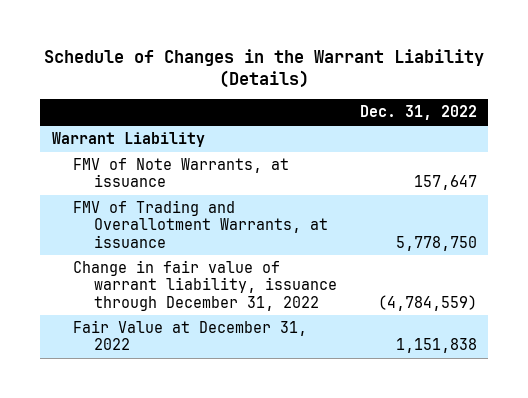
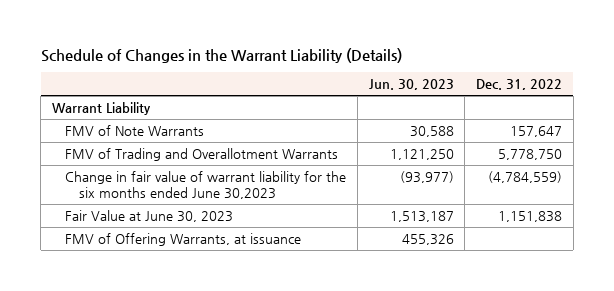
none -> [368,79,454,91] Jun. 30, 2023
[72,158,289,188] FMV of Note Warrants, at issuance -> [65,124,205,136] FMV of Note Warrants
[72,200,329,248] FMV of Trading and Overallotment Warrants, at issuance -> [65,147,339,161] FMV of Trading and Overallotment Warrants
[72,260,338,311] Change in fair value of warrant liability, issuance through December 31, 2022 -> [65,170,347,199] Change in fair value of warrant liability for the six months ended June 30,2023
[72,320,307,351] Fair Value at December 31, 2022 -> [65,209,234,222] Fair Value at June 30, 2023
none -> [65,232,302,246] FMV of Offering Warrants, at issuance

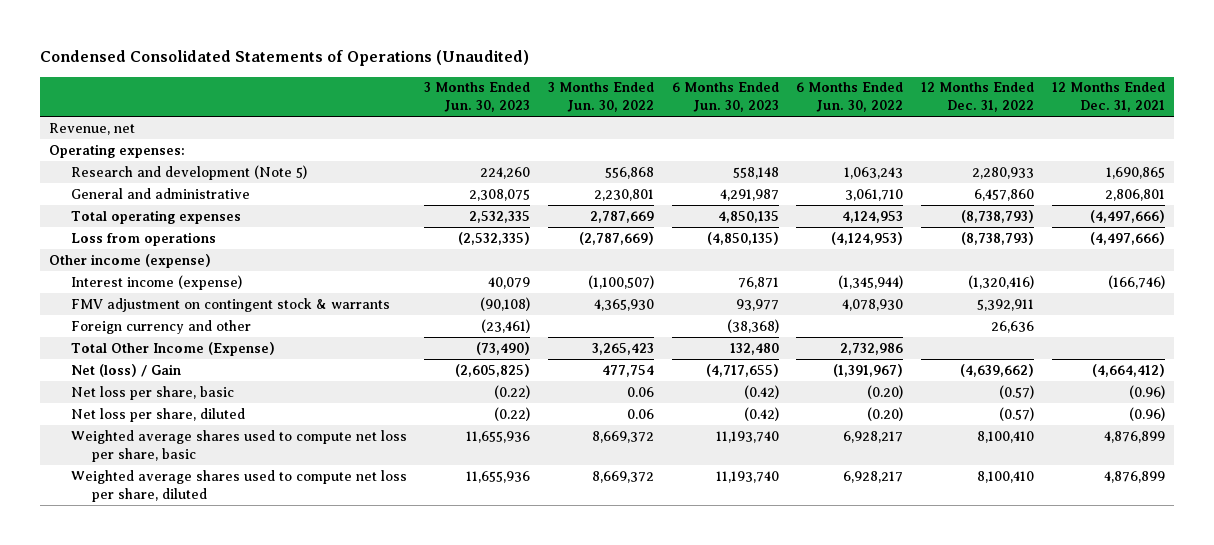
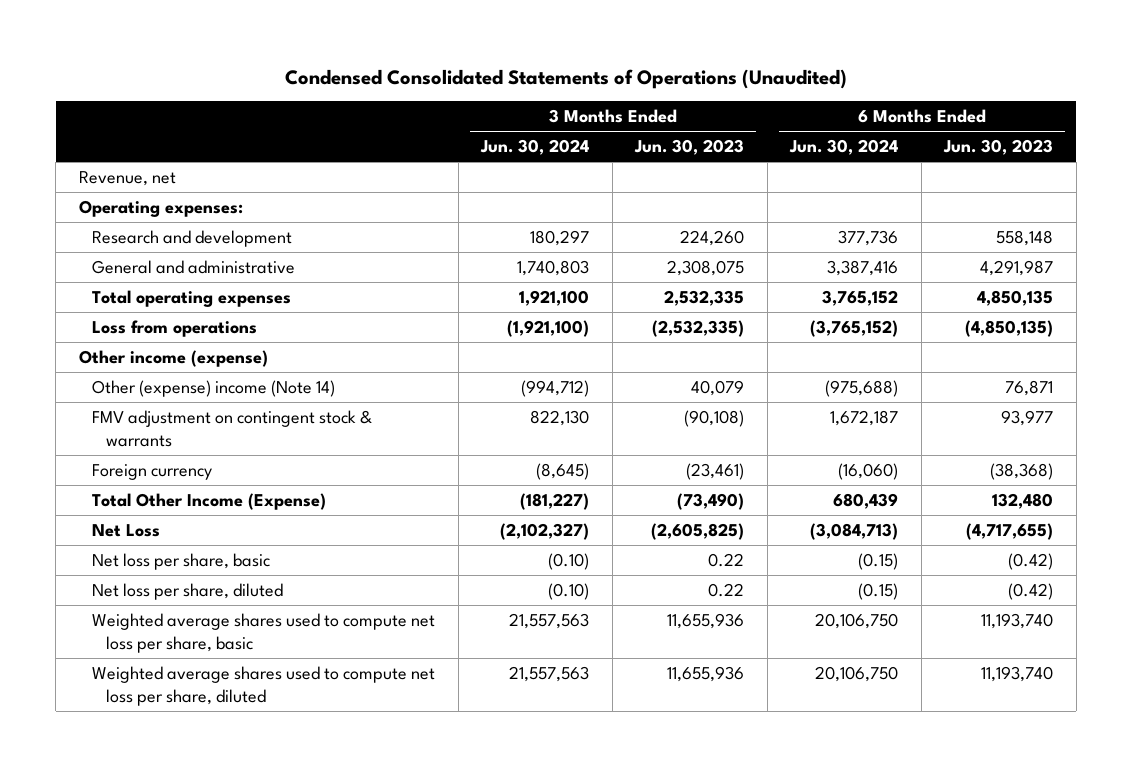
[547,82,654,113] 3 Months Ended Jun. 30, 2022 -> none
[796,82,904,113] 6 Months Ended Jun. 30, 2022 -> none
[921,82,1035,113] 12 Months Ended Dec. 31, 2022 -> none
[1051,82,1165,113] 12 Months Ended Dec. 31, 2021 -> none
none -> [480,139,590,156] Jun. 30, 2024
none -> [789,139,899,156] Jun. 30, 2024
[70,164,307,180] Research and development (Note 5) -> [92,229,293,247] Research and development
[70,274,242,290] Interest income (expense) -> [92,379,336,397] Other (expense) income (Note 14)
[70,319,251,334] Foreign currency and other -> [92,463,213,480] Foreign currency
[70,363,181,377] Net (loss) / Gain -> [92,523,161,537] Net Loss
[494,384,531,399] (0.22) -> [708,552,745,567] 0.22
[494,406,531,421] (0.22) -> [708,582,745,597] 0.22

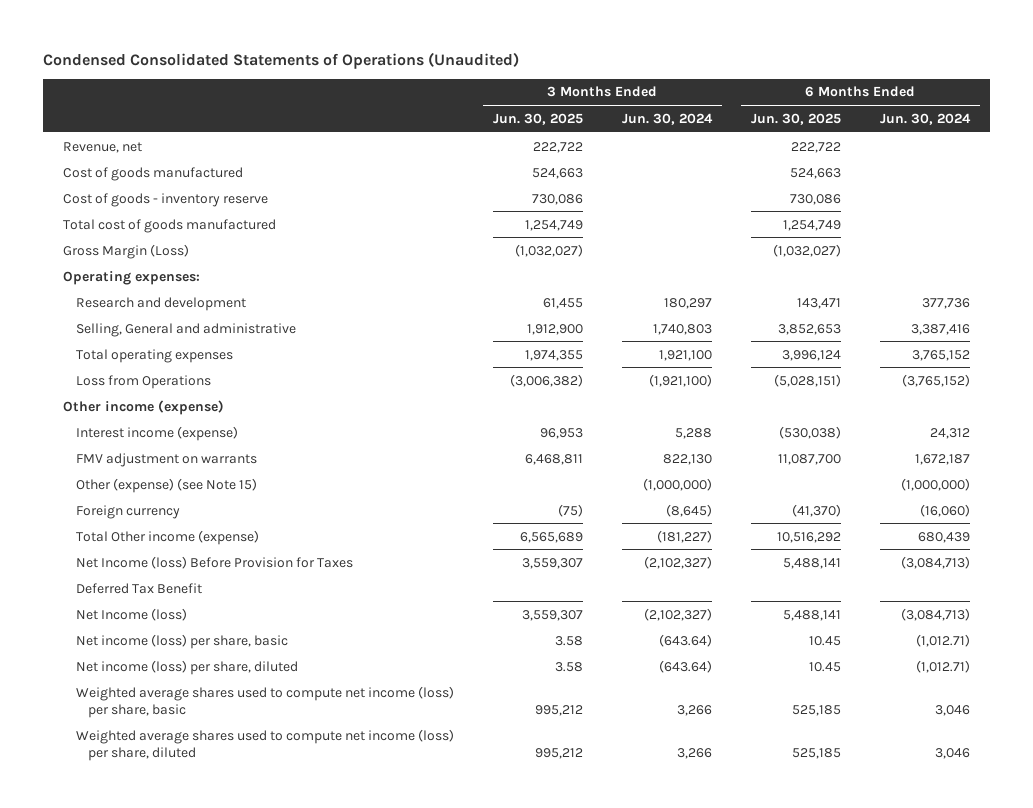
[634,139,745,156] Jun. 30, 2023 -> none
[943,139,1054,156] Jun. 30, 2023 -> none
none -> [492,112,583,125] Jun. 30, 2025
none -> [750,112,841,125] Jun. 30, 2025
none -> [62,166,243,181] Cost of goods manufactured
none -> [62,192,268,207] Cost of goods - inventory reserve
none -> [62,218,276,233] Total cost of goods manufactured
none -> [62,243,189,259] Gross Margin (Loss)
[92,259,296,274] General and administrative -> [75,322,296,337] Selling, General and administrative
[92,319,258,337] Loss from operations -> [75,374,211,389] Loss from Operations
[92,379,336,397] Other (expense) income (Note 14) -> none
none -> [75,425,238,441] Interest income (expense)
[92,409,373,447] FMV adjustment on contingent stock & warrants -> [75,452,257,467] FMV adjustment on warrants
none -> [75,477,257,493] Other (expense) (see Note 15)
[92,492,327,510] Total Other Income (Expense) -> [75,529,259,545] Total Other income (expense)
none -> [75,555,353,569] Net Income (loss) Before Provision for Taxes
none -> [75,582,202,594] Deferred Tax Benefit
[92,523,161,537] Net Loss -> [75,607,187,621] Net Income (loss)
[92,552,271,570] Net loss per share, basic -> [75,633,288,649] Net income (loss) per share, basic
[548,552,590,570] (0.10) -> [658,633,712,647] (643.64)
[858,552,899,570] (0.15) -> [916,633,971,647] (1,012.71)
[92,582,284,600] Net loss per share, diluted -> [75,659,298,675] Net income (loss) per share, diluted
[548,582,590,600] (0.10) -> [658,659,712,673] (643.64)
[858,582,899,600] (0.15) -> [916,659,971,673] (1,012.71)
[92,612,436,653] Weighted average shares used to compute net loss per share, basic -> [75,685,454,718] Weighted average shares used to compute net income (loss) per share, basic
[509,612,590,629] 21,557,563 -> [676,704,712,716] 3,266
[815,612,899,629] 20,106,750 -> [935,704,971,716] 3,046
[92,665,436,706] Weighted average shares used to compute net loss per share, diluted -> [75,728,454,761] Weighted average shares used to compute net income (loss) per share, diluted
[509,665,590,682] 21,557,563 -> [676,747,712,759] 3,266
[815,665,899,682] 20,106,750 -> [935,747,971,759] 3,046

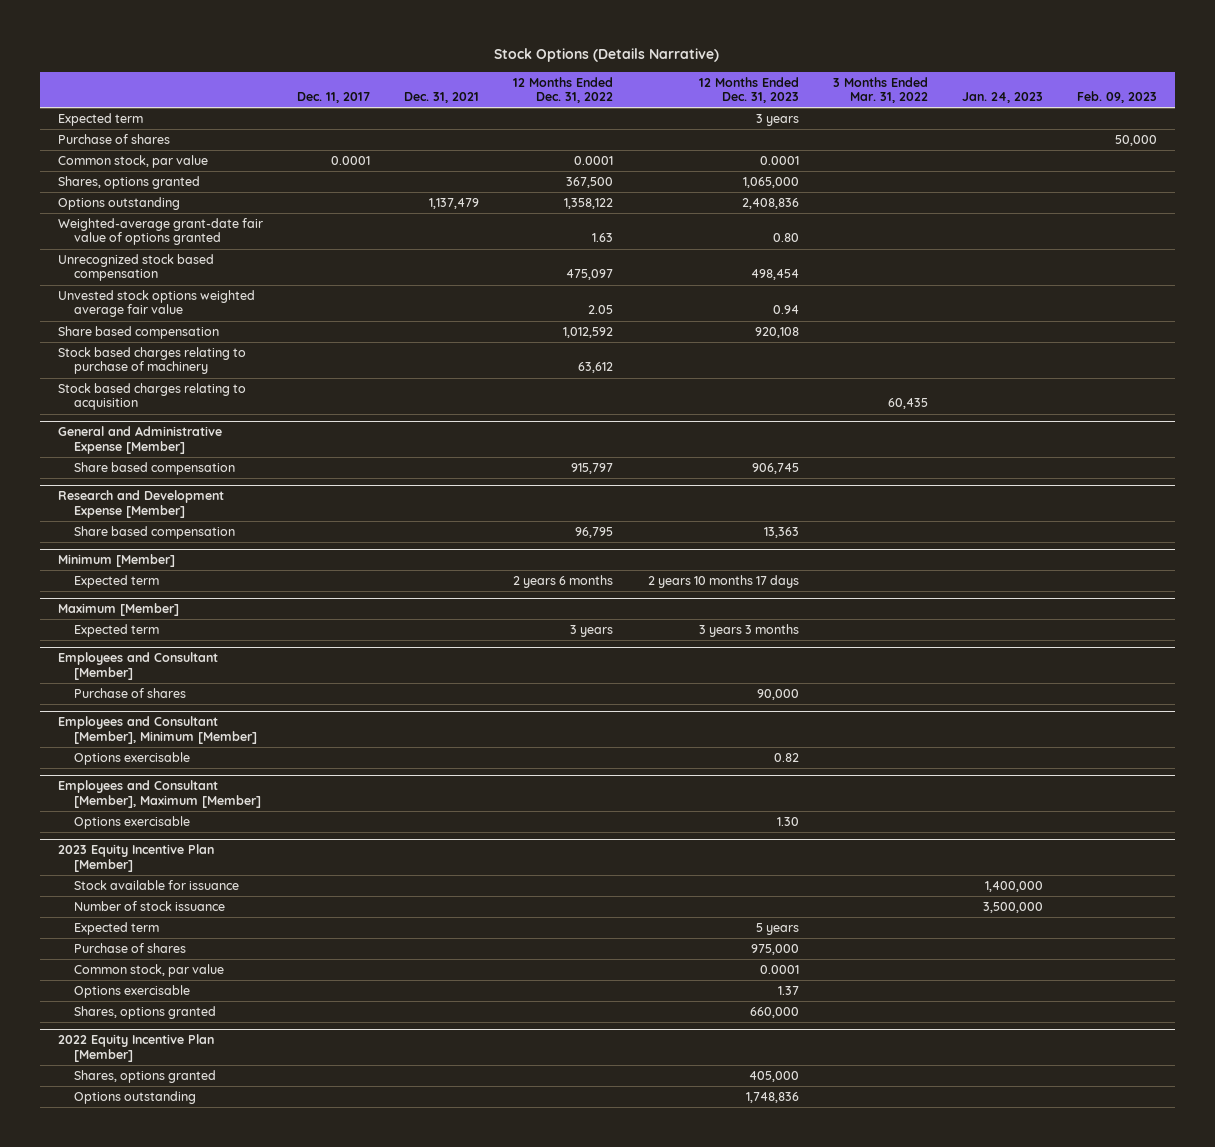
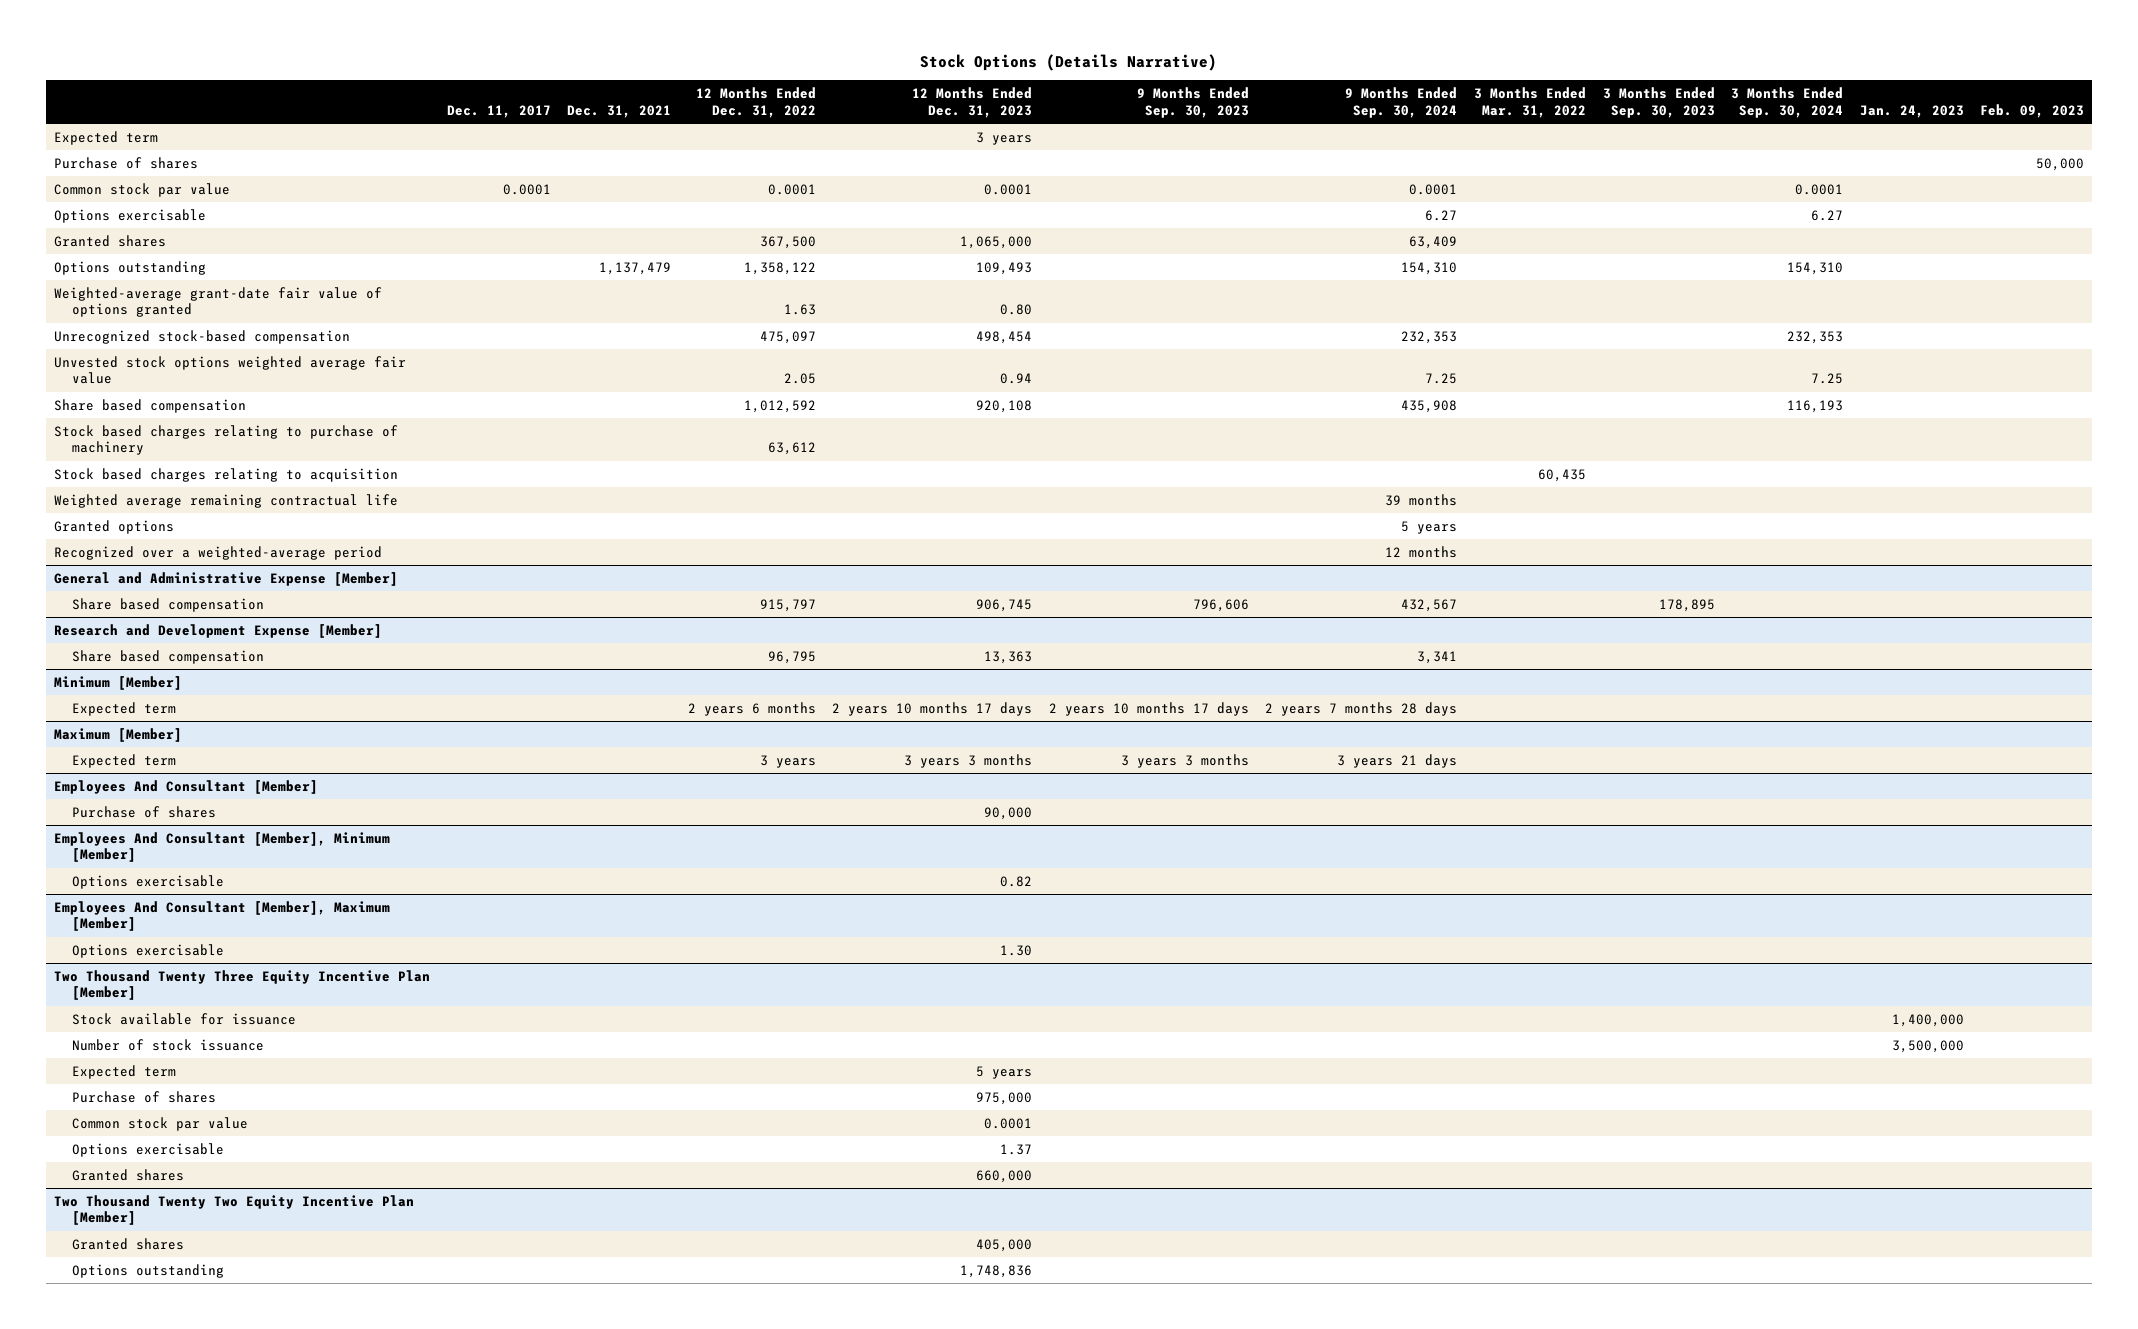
none -> [1136,87,1249,118] 9 Months Ended Sep. 30, 2023
none -> [1345,87,1458,118] 9 Months Ended Sep. 30, 2024
none -> [1602,87,1715,118] 3 Months Ended Sep. 30, 2023
none -> [1731,87,1844,118] 3 Months Ended Sep. 30, 2024
[57,154,208,168] Common stock, par value -> [53,182,230,197] Common stock par value
none -> [53,208,206,223] Options exercisable
[57,175,200,189] Shares, options granted -> [53,234,166,247] Granted shares
[741,197,799,209] 2,408,836 -> [976,261,1033,275] 109,493
[57,253,214,282] Unrecognized stock based compensation -> [53,329,350,344] Unrecognized stock-based compensation
none -> [53,493,398,508] Weighted average remaining contractual life
none -> [53,519,174,534] Granted options
none -> [53,545,382,560] Recognized over a weighted-average period
[57,652,218,680] Employees and Consultant [Member] -> [53,779,318,794] Employees And Consultant [Member]
[57,716,257,744] Employees and Consultant [Member], Minimum [Member] -> [53,831,390,863] Employees And Consultant [Member], Minimum [Member]
[57,780,261,808] Employees and Consultant [Member], Maximum [Member] -> [53,900,390,932] Employees And Consultant [Member], Maximum [Member]
[57,844,214,872] 2023 Equity Incentive Plan [Member] -> [53,969,430,1001] Two Thousand Twenty Three Equity Incentive Plan [Member]
[73,963,224,977] Common stock, par value -> [72,1116,249,1131] Common stock par value
[73,1005,216,1019] Shares, options granted -> [72,1168,185,1181] Granted shares
[57,1034,214,1062] 2022 Equity Incentive Plan [Member] -> [53,1194,414,1226] Two Thousand Twenty Two Equity Incentive Plan [Member]
[73,1069,216,1083] Shares, options granted -> [72,1237,185,1250] Granted shares

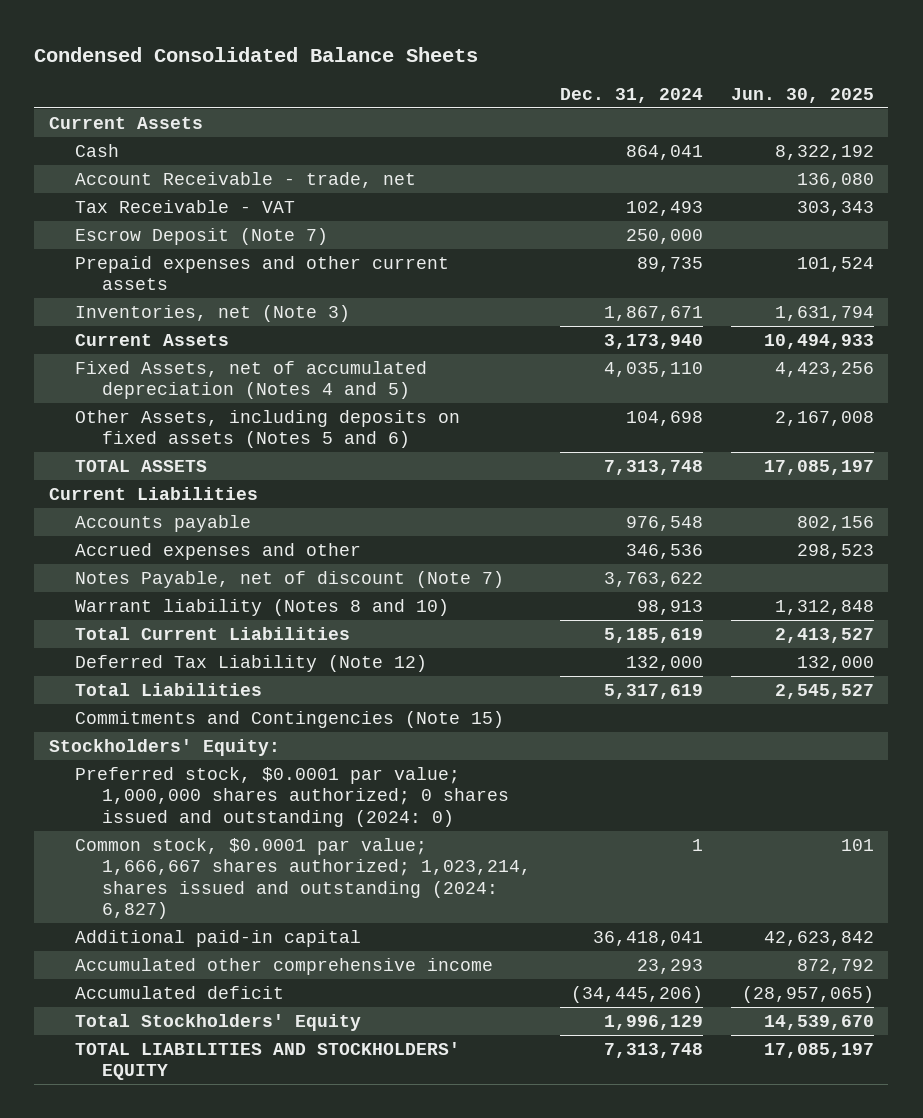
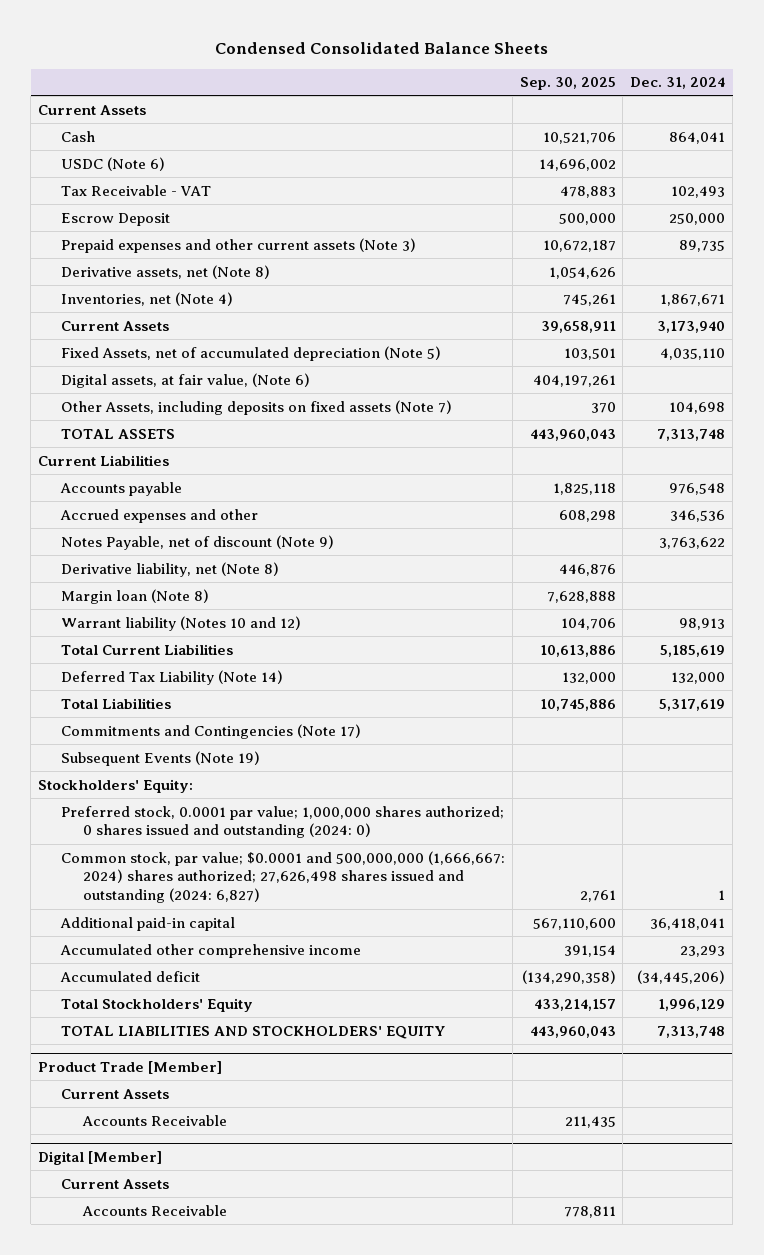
[730,87,874,103] Jun. 30, 2025 -> none
none -> [519,77,616,91] Sep. 30, 2025
[75,171,417,188] Account Receivable - trade, net -> none
none -> [60,156,165,171] USDC (Note 6)
[75,227,329,245] Escrow Deposit (Note 7) -> [60,212,170,226] Escrow Deposit
[75,255,450,291] Prepaid expenses and other current assets -> [60,237,416,253] Prepaid expenses and other current assets (Note 3)
none -> [60,264,270,279] Derivative assets, net (Note 8)
[75,304,351,322] Inventories, net (Note 3) -> [60,291,233,306] Inventories, net (Note 4)
[75,360,428,400] Fixed Assets, net of accumulated depreciation (Notes 4 and 5) -> [60,345,441,361] Fixed Assets, net of accumulated depreciation (Note 5)
none -> [60,372,310,388] Digital assets, at fair value, (Note 6)
[75,409,461,449] Other Assets, including deposits on fixed assets (Notes 5 and 6) -> [60,399,452,415] Other Assets, including deposits on fixed assets (Note 7)
[75,570,505,588] Notes Payable, net of discount (Note 7) -> [60,534,334,550] Notes Payable, net of discount (Note 9)
none -> [60,561,279,577] Derivative liability, net (Note 8)
none -> [60,588,209,604] Margin loan (Note 8)
[75,598,450,616] Warrant liability (Notes 8 and 10) -> [60,615,301,631] Warrant liability (Notes 10 and 12)
[75,654,428,672] Deferred Tax Liability (Note 12) -> [60,669,283,685] Deferred Tax Liability (Note 14)
[75,710,505,728] Commitments and Contingencies (Note 15) -> [60,723,361,739] Commitments and Contingencies (Note 17)
none -> [60,750,260,766] Subsequent Events (Note 19)
[75,766,510,827] Preferred stock, $0.0001 par value; 1,000,000 shares authorized; 0 shares issued and outstanding (2024: 0) -> [60,805,504,839] Preferred stock, 0.0001 par value; 1,000,000 shares authorized; 0 shares issued and outstanding (2024: 0)
[75,837,532,920] Common stock, $0.0001 par value; 1,666,667 shares authorized; 1,023,214, shares issued and outstanding (2024: 6,827) -> [60,850,505,904] Common stock, par value; $0.0001 and 500,000,000 (1,666,667: 2024) shares authorized; 27,626,498 shares issued and outstanding (2024: 6,827)
none -> [38,1060,223,1074] Product Trade [Member]
none -> [60,1088,169,1099] Current Assets
none -> [82,1114,228,1126] Accounts Receivable
none -> [38,1150,163,1165] Digital [Member]
none -> [60,1178,169,1189] Current Assets
none -> [82,1204,228,1216] Accounts Receivable

